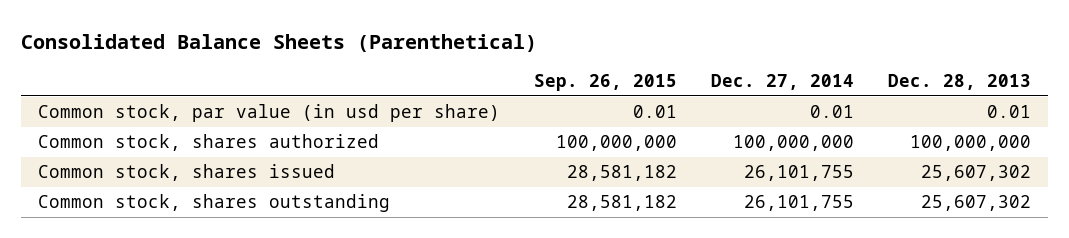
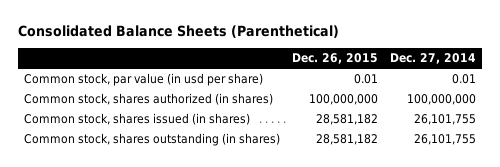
[534,74,678,92] Sep. 26, 2015 -> none
[887,74,1031,91] Dec. 28, 2013 -> none
none -> [292,53,379,65] Dec. 26, 2015
[38,134,380,152] Common stock, shares authorized -> [24,93,274,106] Common stock, shares authorized (in shares)
[38,164,336,182] Common stock, shares issued -> [24,113,251,126] Common stock, shares issued (in shares)
[38,194,391,213] Common stock, shares outstanding -> [24,133,281,147] Common stock, shares outstanding (in shares)

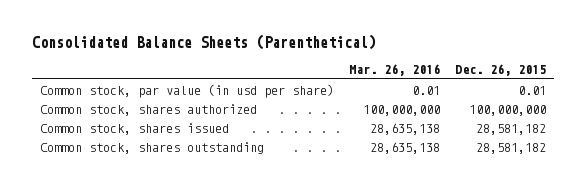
[390,53,477,65] Dec. 27, 2014 -> none
none -> [348,63,440,76] Mar. 26, 2016
[24,93,274,106] Common stock, shares authorized (in shares) -> [39,103,257,116] Common stock, shares authorized
[24,113,251,126] Common stock, shares issued (in shares) -> [39,122,229,135] Common stock, shares issued
[24,133,281,147] Common stock, shares outstanding (in shares) -> [39,141,264,154] Common stock, shares outstanding

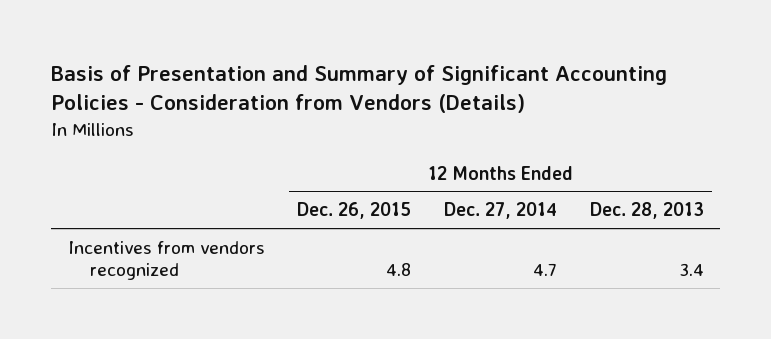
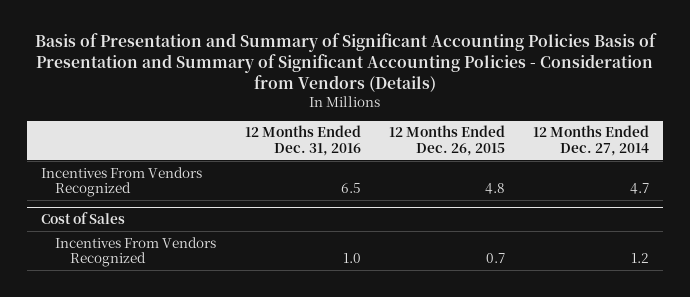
[51,64,668,114] Basis of Presentation and Summary of Significant Accounting Policies - Consideration from Vendors (Details) -> [35,33,658,93] Basis of Presentation and Summary of Significant Accounting Policies Basis of Presentation and Summary of Significant Accounting Policies - Consideration from Vendors (Details)
[589,202,704,220] Dec. 28, 2013 -> none
none -> [244,125,361,156] 12 Months Ended Dec. 31, 2016
[67,240,265,281] Incentives from vendors recognized -> [40,166,202,198] Incentives From Vendors Recognized
none -> [40,212,125,225] Cost of Sales
none -> [55,236,217,268] Incentives From Vendors Recognized

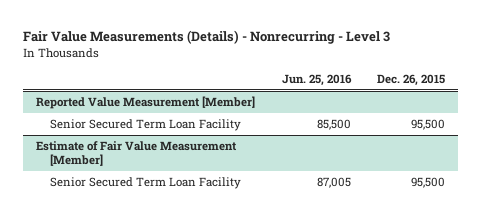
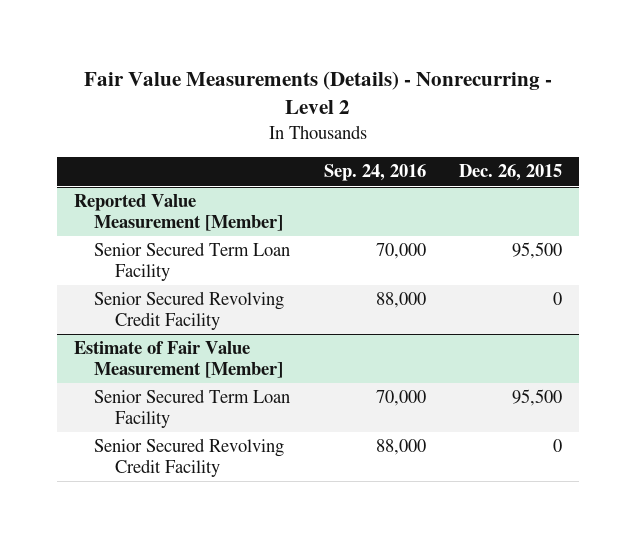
[23,29,391,44] Fair Value Measurements (Details) - Nonrecurring - Level 3 -> [84,70,553,115] Fair Value Measurements (Details) - Nonrecurring - Level 2
[281,73,352,86] Jun. 25, 2016 -> none
none -> [323,164,426,182] Sep. 24, 2016
none -> [94,291,285,331] Senior Secured Revolving Credit Facility
none -> [94,438,285,478] Senior Secured Revolving Credit Facility

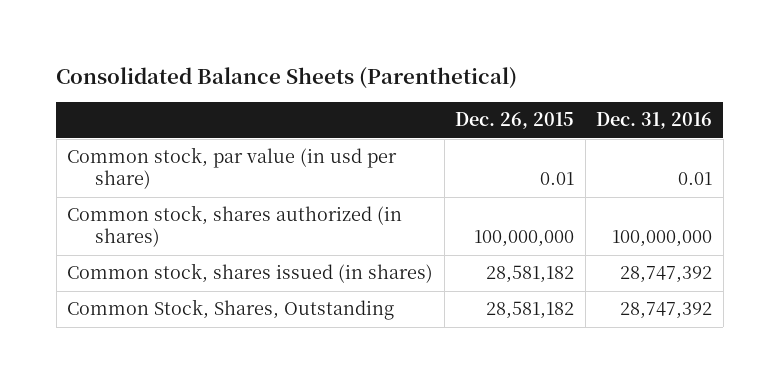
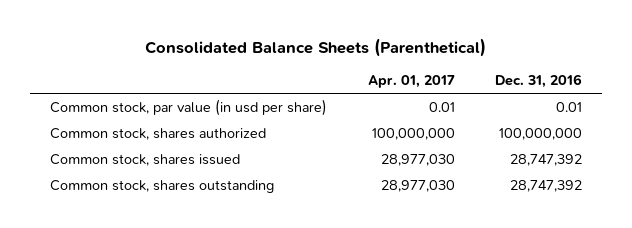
[455,112,575,130] Dec. 26, 2015 -> none
none -> [367,75,455,89] Apr. 01, 2017
[67,205,403,248] Common stock, shares authorized (in shares) -> [50,128,267,141] Common stock, shares authorized
[67,263,434,284] Common stock, shares issued (in shares) -> [50,154,241,167] Common stock, shares issued
[67,299,395,321] Common Stock, Shares, Outstanding -> [50,180,275,194] Common stock, shares outstanding

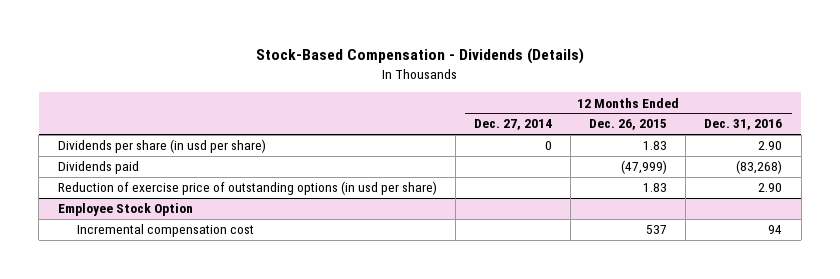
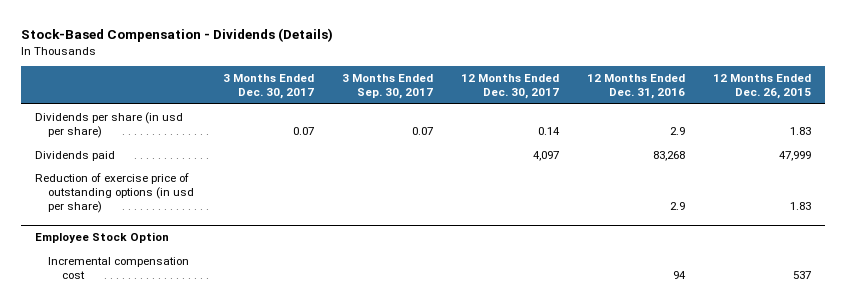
[473,119,552,131] Dec. 27, 2014 -> none
none -> [222,74,314,100] 3 Months Ended Dec. 30, 2017
none -> [341,74,433,100] 3 Months Ended Sep. 30, 2017
none -> [460,74,559,100] 12 Months Ended Dec. 30, 2017
[758,141,783,151] 2.90 -> [669,127,685,136] 2.9
[621,160,668,175] (47,999) -> [778,150,811,161] 47,999
[736,160,783,175] (83,268) -> [652,150,685,161] 83,268
[758,183,783,193] 2.90 -> [669,202,685,211] 2.9

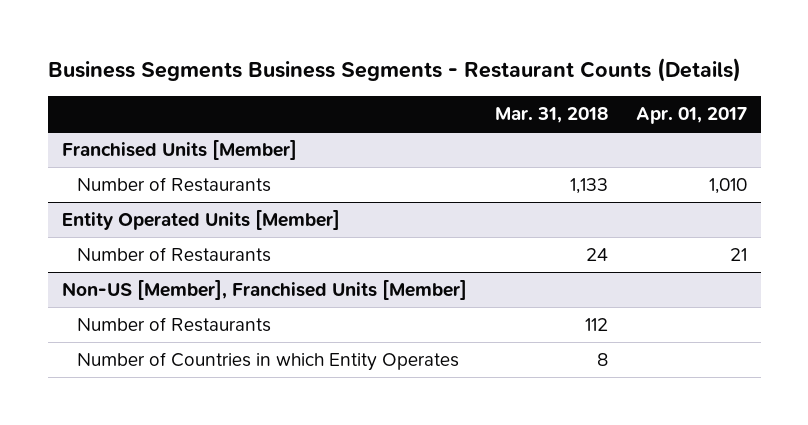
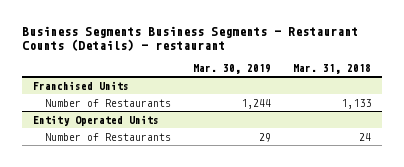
[47,57,741,82] Business Segments Business Segments - Restaurant Counts (Details) -> [21,25,358,52] Business Segments Business Segments - Restaurant Counts (Details) - restaurant
[635,106,747,124] Apr. 01, 2017 -> none
none -> [192,64,271,75] Mar. 30, 2019
[61,140,297,161] Franchised Units [Member] -> [32,80,129,90] Franchised Units
[61,210,340,231] Entity Operated Units [Member] -> [32,114,159,126] Entity Operated Units
[61,280,467,301] Non-US [Member], Franchised Units [Member] -> none
[77,317,272,333] Number of Restaurants -> none
[77,352,460,372] Number of Countries in which Entity Operates -> none

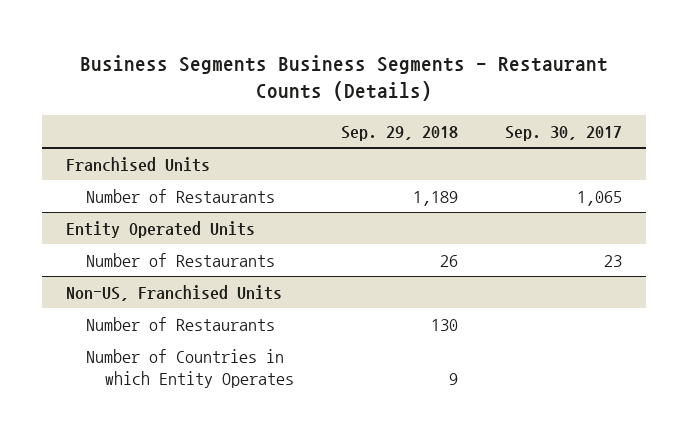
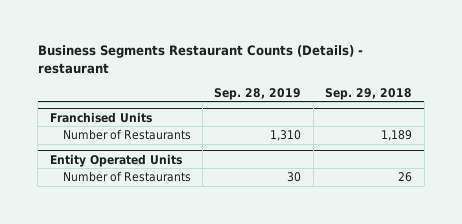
[80,54,609,102] Business Segments Business Segments - Restaurant Counts (Details) -> [37,45,363,74] Business Segments Restaurant Counts (Details) - restaurant
[505,125,623,141] Sep. 30, 2017 -> none
none -> [214,87,302,100] Sep. 28, 2019
[65,284,282,301] Non-US, Franchised Units -> none
[85,316,275,331] Number of Restaurants -> none
[85,348,295,389] Number of Countries in which Entity Operates -> none

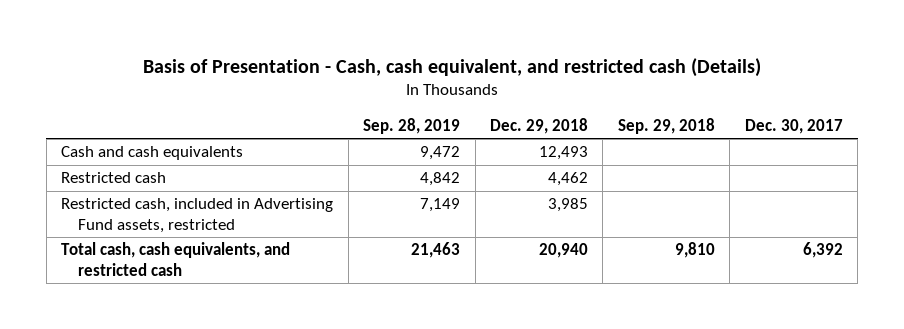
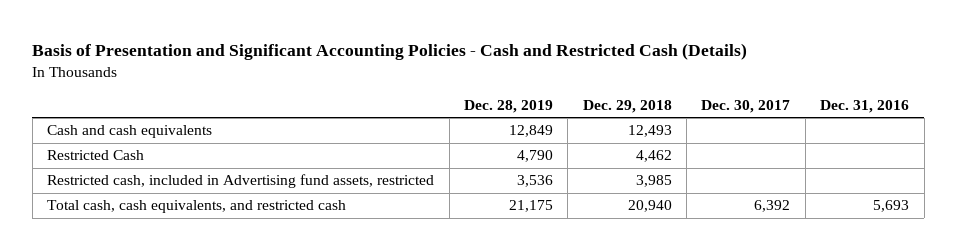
[142,57,761,77] Basis of Presentation - Cash, cash equivalent, and restricted cash (Details) -> [32,43,748,61] Basis of Presentation and Significant Accounting Policies - Cash and Restricted Cash (Details)
[363,117,461,134] Sep. 28, 2019 -> none
[617,117,715,134] Sep. 29, 2018 -> none
none -> [463,99,553,113] Dec. 28, 2019
none -> [820,99,910,113] Dec. 31, 2016
[61,172,167,184] Restricted cash -> [47,150,145,161] Restricted Cash
[61,198,334,233] Restricted cash, included in Advertising Fund assets, restricted -> [47,174,435,189] Restricted cash, included in Advertising fund assets, restricted

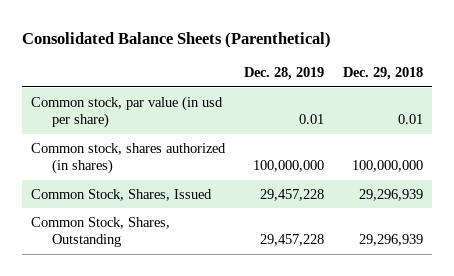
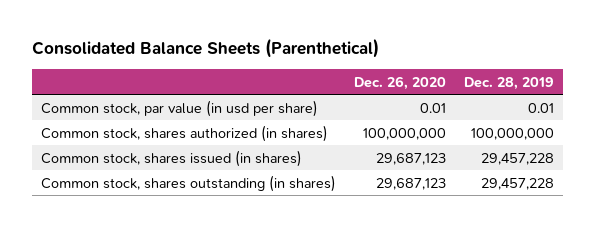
[343,67,424,81] Dec. 29, 2018 -> none
none -> [353,75,446,90] Dec. 26, 2020
[31,188,213,201] Common Stock, Shares, Issued -> [40,149,302,167] Common stock, shares issued (in shares)
[31,216,171,248] Common Stock, Shares, Outstanding -> [40,174,336,192] Common stock, shares outstanding (in shares)

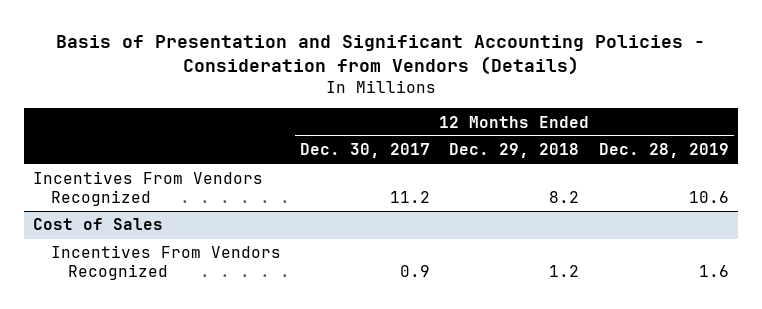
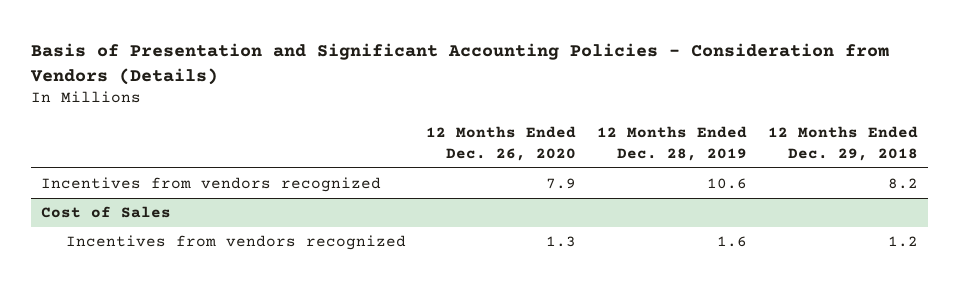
[300,143,431,159] Dec. 30, 2017 -> none
none -> [426,126,577,161] 12 Months Ended Dec. 26, 2020
[33,171,264,207] Incentives From Vendors Recognized -> [41,177,382,193] Incentives from vendors recognized
[50,245,281,281] Incentives From Vendors Recognized -> [65,235,406,251] Incentives from vendors recognized

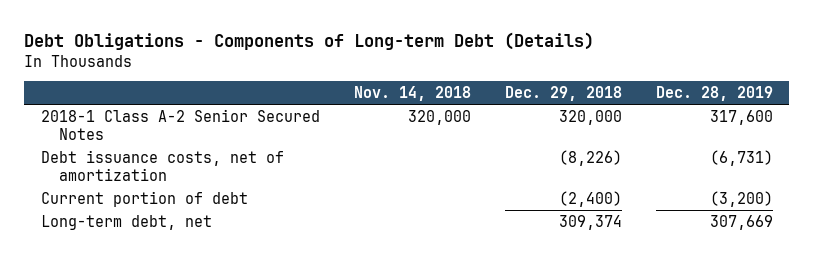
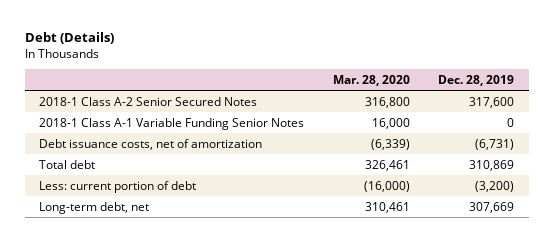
[24,31,595,50] Debt Obligations - Components of Long-term Debt (Details) -> [24,32,114,45] Debt (Details)
[353,86,471,102] Nov. 14, 2018 -> none
[504,86,622,102] Dec. 29, 2018 -> none
none -> [332,74,410,86] Mar. 28, 2020
none -> [39,117,305,130] 2018-1 Class A-1 Variable Funding Senior Notes
none -> [39,159,96,169] Total debt
[41,190,249,207] Current portion of debt -> [39,180,197,193] Less: current portion of debt

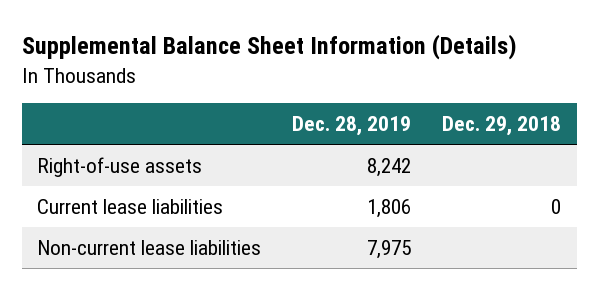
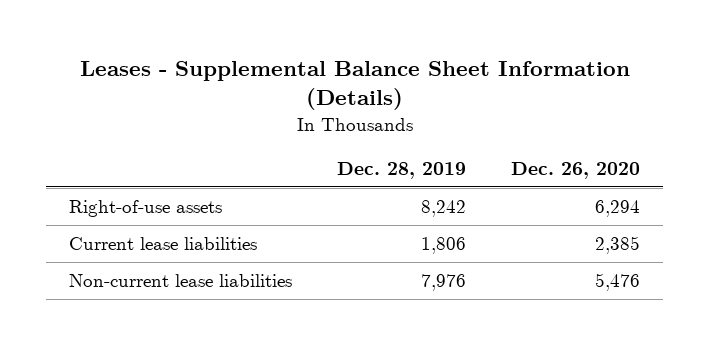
[21,34,517,61] Supplemental Balance Sheet Information (Details) -> [79,60,630,111] Leases - Supplemental Balance Sheet Information (Details)
[442,116,562,137] Dec. 29, 2018 -> none
none -> [511,161,641,179] Dec. 26, 2020
[367,239,412,259] 7,975 -> [421,273,467,291] 7,976

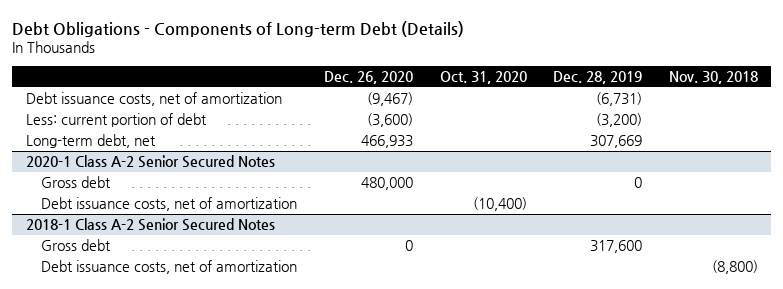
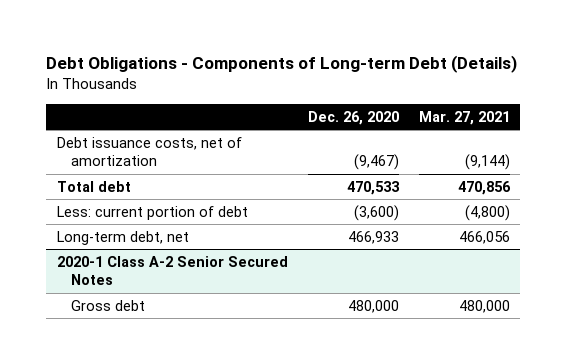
[439,71,527,85] Oct. 31, 2020 -> none
[553,71,643,85] Dec. 28, 2019 -> none
[668,71,758,85] Nov. 30, 2018 -> none
none -> [419,110,511,125] Mar. 27, 2021
none -> [56,180,131,192] Total debt
[41,197,298,212] Debt issuance costs, net of amortization -> none
[25,218,275,232] 2018-1 Class A-2 Senior Secured Notes -> none
[41,239,112,252] Gross debt -> none
[41,260,298,275] Debt issuance costs, net of amortization -> none

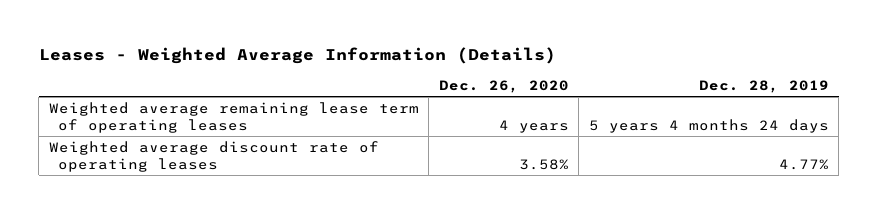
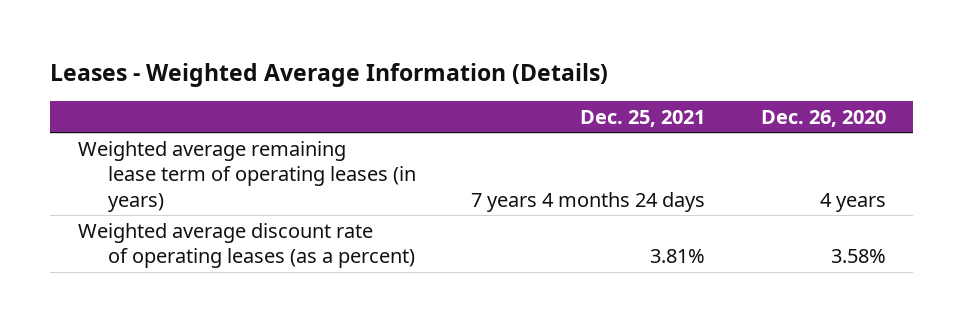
[698,79,829,93] Dec. 28, 2019 -> none
none -> [580,109,706,127] Dec. 25, 2021
[48,102,419,133] Weighted average remaining lease term of operating leases -> [77,140,416,212] Weighted average remaining lease term of operating leases (in years)
[48,141,379,172] Weighted average discount rate of operating leases -> [77,222,415,269] Weighted average discount rate of operating leases (as a percent)

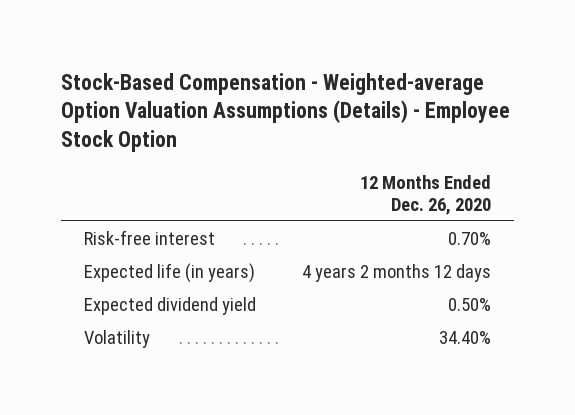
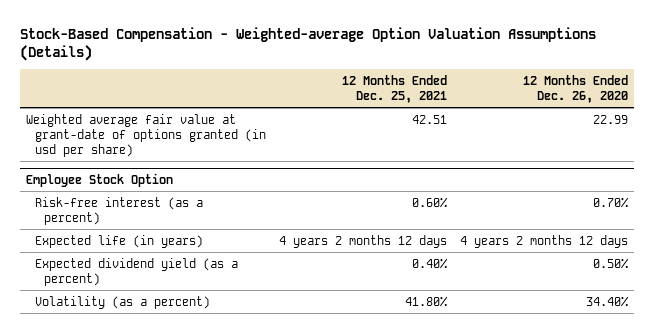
[60,72,510,153] Stock-Based Compensation - Weighted-average Option Valuation Assumptions (Details) - Employee Stock Option -> [19,26,596,62] Stock-Based Compensation - Weighted-average Option Valuation Assumptions (Details)
none -> [341,74,447,104] 12 Months Ended Dec. 25, 2021
none -> [26,113,267,158] Weighted average fair value at grant-date of options granted (in usd per share)
none -> [26,173,174,188] Employee Stock Option
[83,229,215,245] Risk-free interest -> [35,196,204,225] Risk-free interest (as a percent)
[83,296,256,315] Expected dividend yield -> [35,257,239,286] Expected dividend yield (as a percent)
[83,329,150,348] Volatility -> [35,295,211,309] Volatility (as a percent)

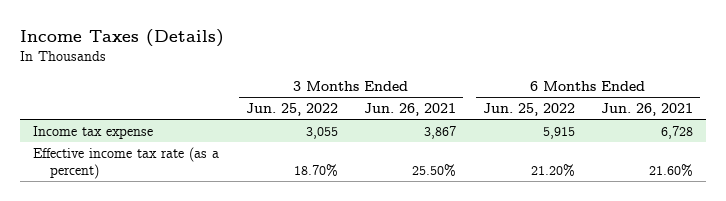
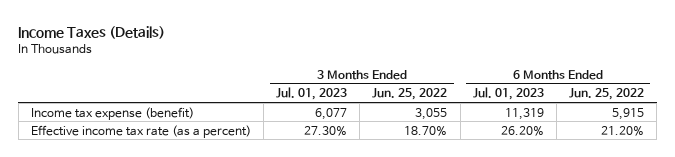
[364,103,457,117] Jun. 26, 2021 -> none
[601,103,694,117] Jun. 26, 2021 -> none
none -> [276,87,348,101] Jul. 01, 2023
none -> [472,87,544,101] Jul. 01, 2023
[33,125,154,139] Income tax expense -> [30,106,194,120] Income tax expense (benefit)

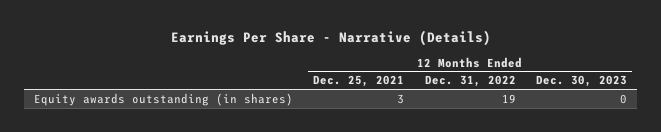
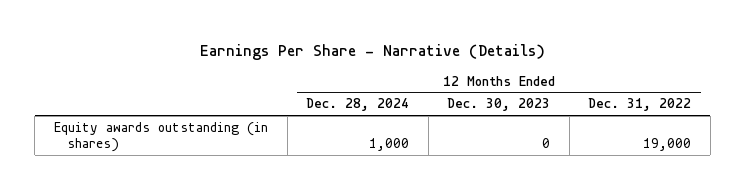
[313,75,405,88] Dec. 25, 2021 -> none
none -> [306,98,410,112] Dec. 28, 2024
[501,93,516,103] 19 -> [643,138,692,152] 19,000

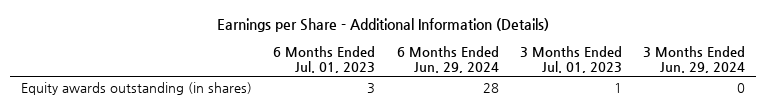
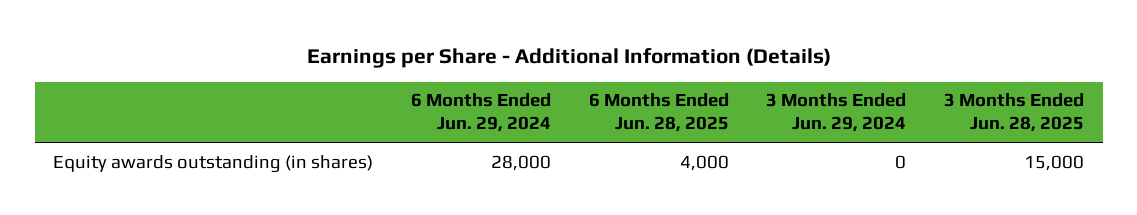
[273,45,376,74] 6 Months Ended Jul. 01, 2023 -> none
[520,45,623,74] 3 Months Ended Jul. 01, 2023 -> none
none -> [588,93,729,133] 6 Months Ended Jun. 28, 2025
none -> [943,93,1084,133] 3 Months Ended Jun. 28, 2025
[482,83,499,94] 28 -> [491,154,552,171] 28,000

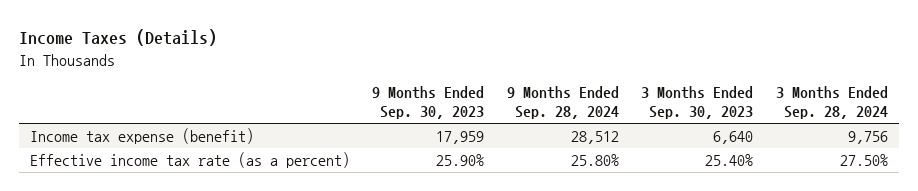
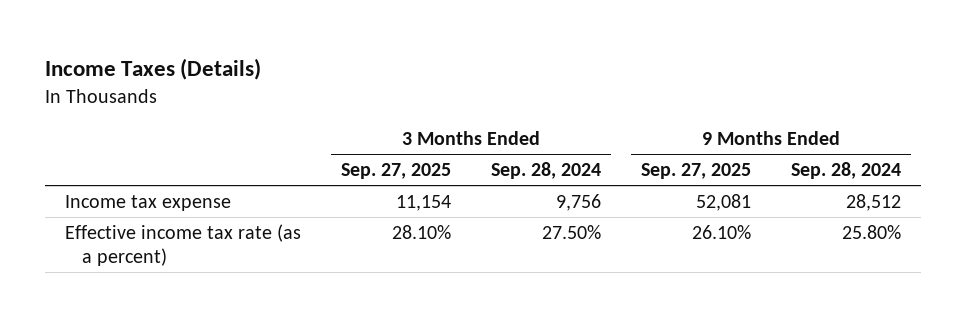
[372,86,485,120] 9 Months Ended Sep. 30, 2023 -> none
[641,86,754,120] 3 Months Ended Sep. 30, 2023 -> none
none -> [341,163,452,180] Sep. 27, 2025
none -> [641,163,752,180] Sep. 27, 2025
[30,127,255,144] Income tax expense (benefit) -> [65,194,232,211] Income tax expense

